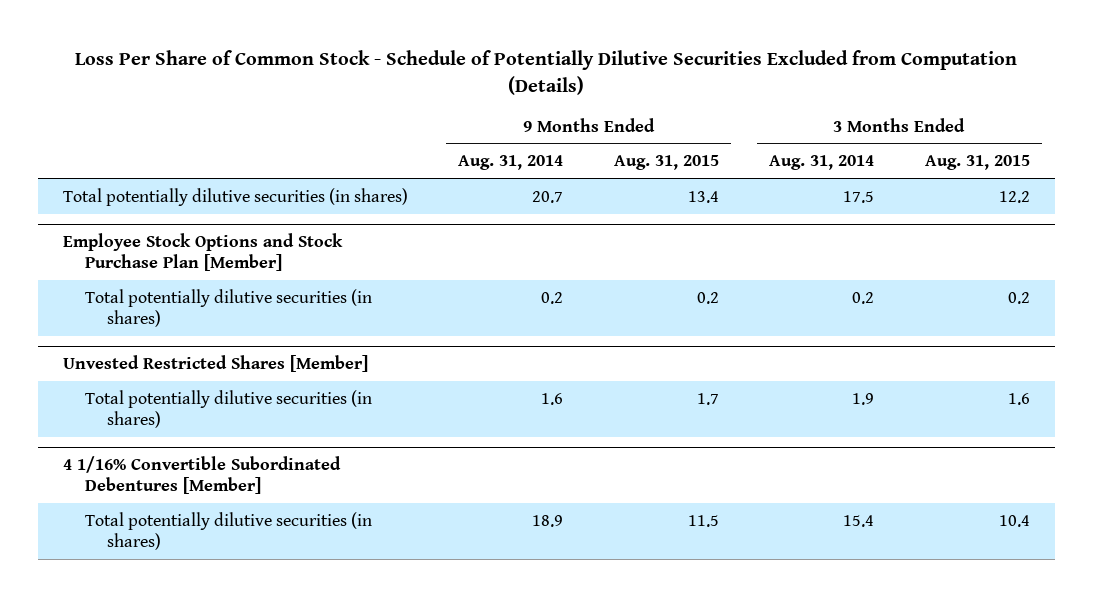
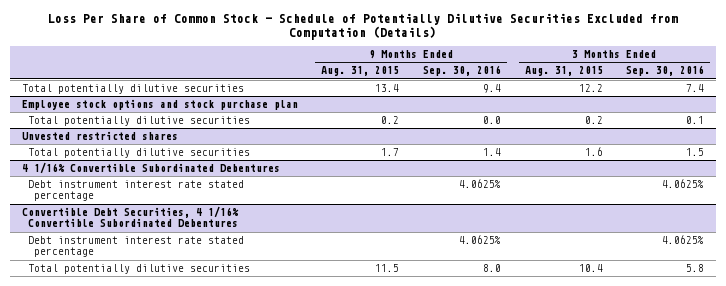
[458,155,564,171] Aug. 31, 2014 -> none
[769,155,875,171] Aug. 31, 2014 -> none
none -> [422,65,501,77] Sep. 30, 2016
none -> [626,65,705,77] Sep. 30, 2016
[62,187,408,206] Total potentially dilutive securities (in shares) -> [21,84,244,95] Total potentially dilutive securities
[62,233,343,272] Employee Stock Options and Stock Purchase Plan [Member] -> [21,99,298,111] Employee stock options and stock purchase plan
[85,288,373,327] Total potentially dilutive securities (in shares) -> [27,116,250,127] Total potentially dilutive securities
[62,355,368,373] Unvested Restricted Shares [Member] -> [21,131,178,141] Unvested restricted shares
[85,389,373,428] Total potentially dilutive securities (in shares) -> [27,148,250,159] Total potentially dilutive securities
[62,456,341,495] 4 1/16% Convertible Subordinated Debentures [Member] -> [21,162,280,175] 4 1/16% Convertible Subordinated Debentures
none -> [27,180,244,202] Debt instrument interest rate stated percentage
none -> [21,206,239,228] Convertible Debt Securities, 4 1/16% Convertible Subordinated Debentures
none -> [27,236,244,258] Debt instrument interest rate stated percentage
[85,511,373,550] Total potentially dilutive securities (in shares) -> [27,264,250,275] Total potentially dilutive securities

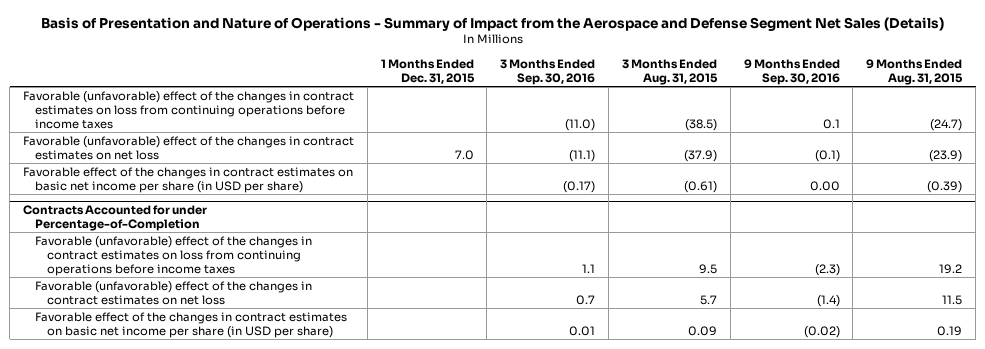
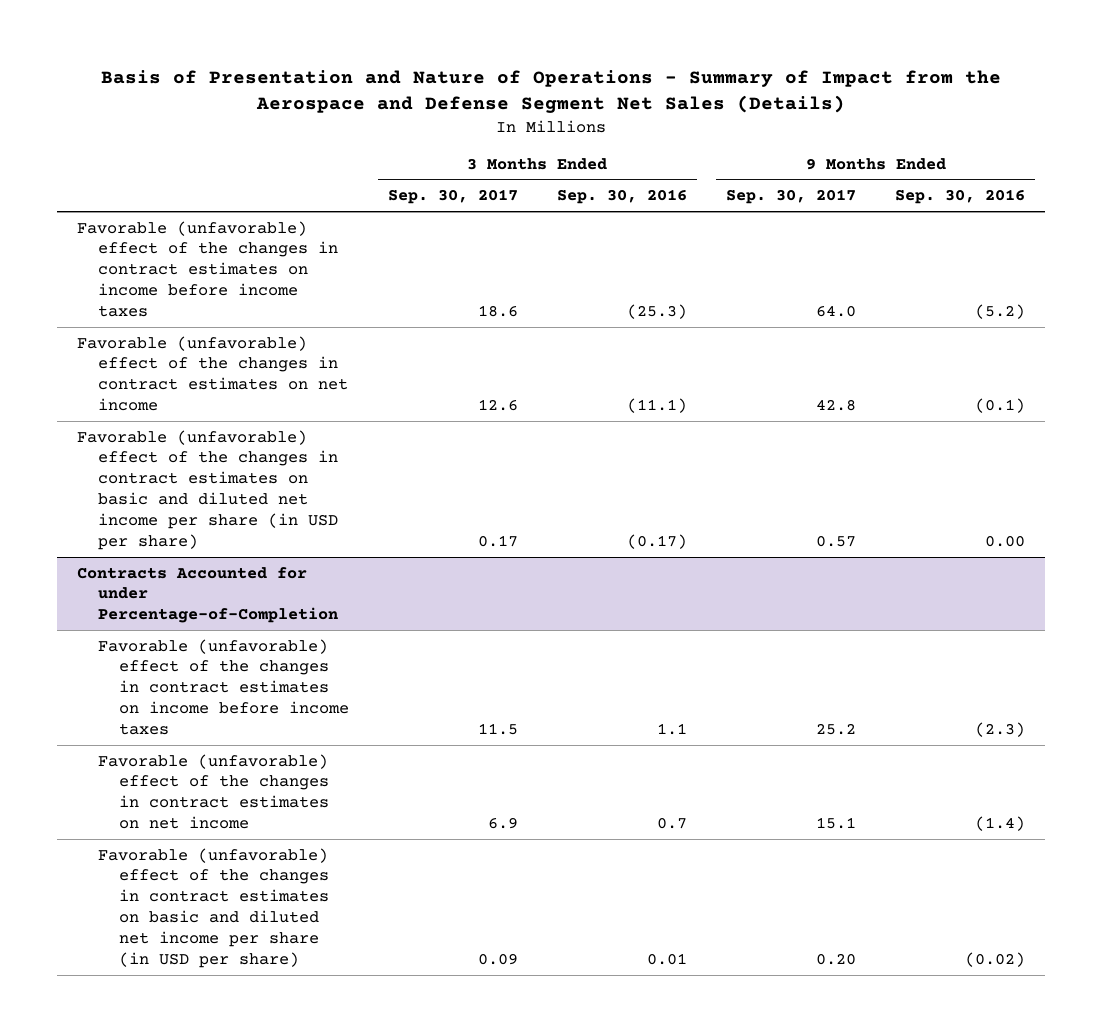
[380,58,475,84] 1 Months Ended Dec. 31, 2015 -> none
[621,58,718,85] 3 Months Ended Aug. 31, 2015 -> none
[866,58,964,85] 9 Months Ended Aug. 31, 2015 -> none
none -> [387,189,518,205] Sep. 30, 2017
none -> [726,189,857,205] Sep. 30, 2017
[22,90,354,129] Favorable (unfavorable) effect of the changes in contract estimates on loss from continuing operations before income taxes -> [76,220,338,317] Favorable (unfavorable) effect of the changes in contract estimates on income before income taxes
[565,118,596,131] (11.0) -> [626,303,687,319] (25.3)
[822,118,840,129] 0.1 -> [975,303,1026,319] (5.2)
[22,135,354,160] Favorable (unfavorable) effect of the changes in contract estimates on net loss -> [76,335,348,412] Favorable (unfavorable) effect of the changes in contract estimates on net income
[22,166,353,193] Favorable effect of the changes in contract estimates on basic net income per share (in USD per share) -> [76,429,338,550] Favorable (unfavorable) effect of the changes in contract estimates on basic and diluted net income per share (in USD per share)
[35,235,313,276] Favorable (unfavorable) effect of the changes in contract estimates on loss from continuing operations before income taxes -> [97,638,349,735] Favorable (unfavorable) effect of the changes in contract estimates on income before income taxes
[35,280,313,305] Favorable (unfavorable) effect of the changes in contract estimates on net loss -> [97,753,329,830] Favorable (unfavorable) effect of the changes in contract estimates on net income
[35,311,348,338] Favorable effect of the changes in contract estimates on basic net income per share (in USD per share) -> [97,847,329,968] Favorable (unfavorable) effect of the changes in contract estimates on basic and diluted net income per share (in USD per share)

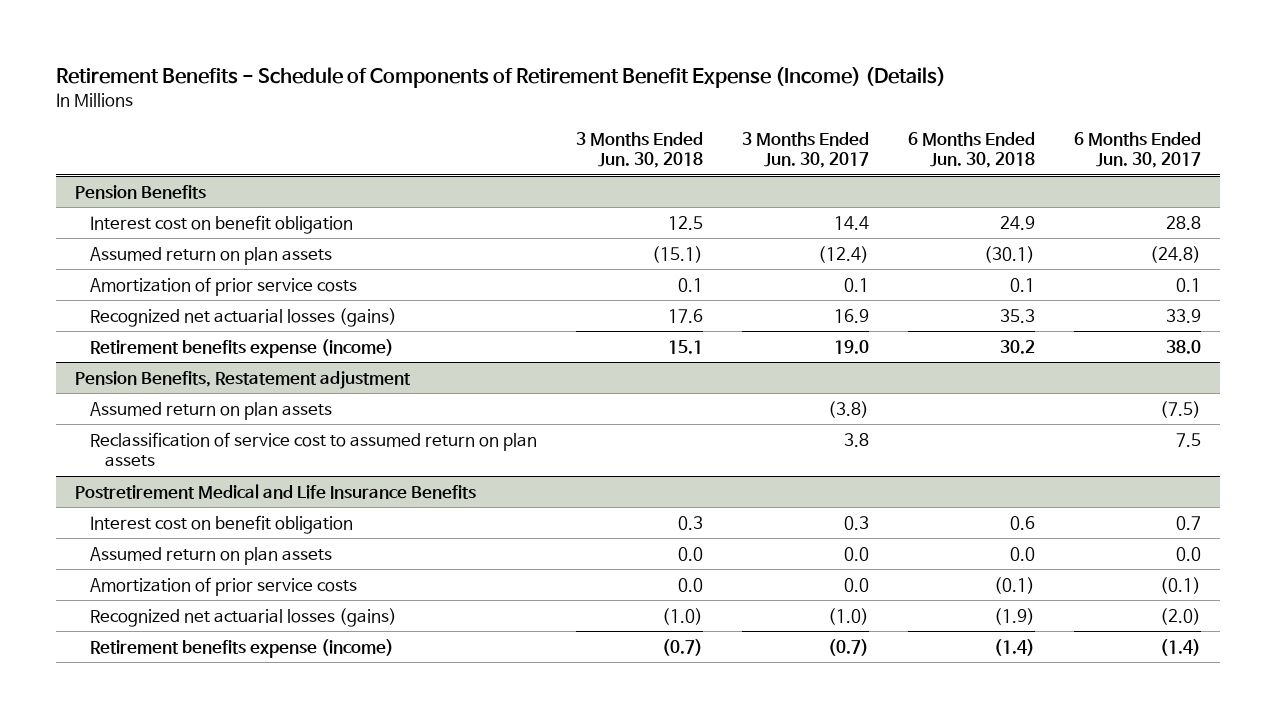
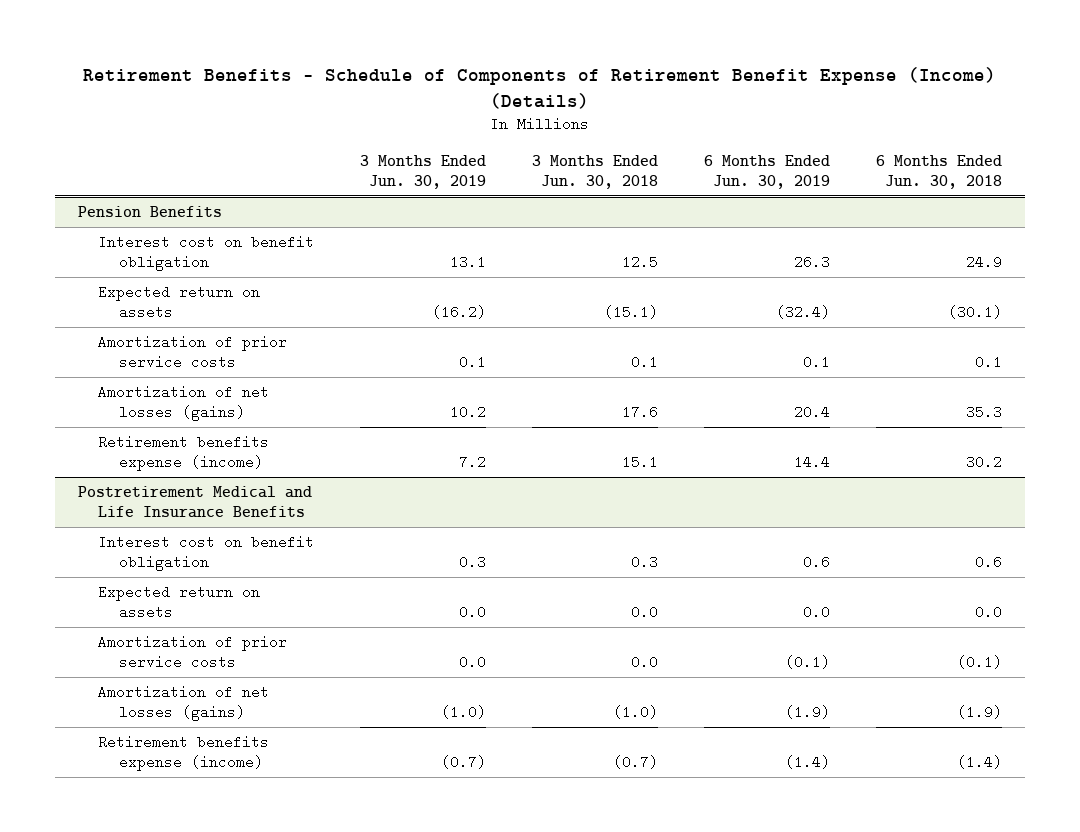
[741,131,869,169] 3 Months Ended Jun. 30, 2017 -> none
[1073,131,1201,169] 6 Months Ended Jun. 30, 2017 -> none
none -> [360,155,487,190] 3 Months Ended Jun. 30, 2019
none -> [704,155,831,190] 6 Months Ended Jun. 30, 2019
[90,246,333,265] Assumed return on plan assets -> [98,285,261,319] Expected return on assets
[90,307,398,327] Recognized net actuarial losses (gains) -> [98,385,270,421] Amortization of net losses (gains)
[75,370,412,389] Pension Benefits, Restatement adjustment -> none
[90,401,333,420] Assumed return on plan assets -> none
[90,431,538,468] Reclassification of service cost to assumed return on plan assets -> none
[90,546,333,565] Assumed return on plan assets -> [98,585,261,619] Expected return on assets
[90,607,398,627] Recognized net actuarial losses (gains) -> [98,685,270,721] Amortization of net losses (gains)

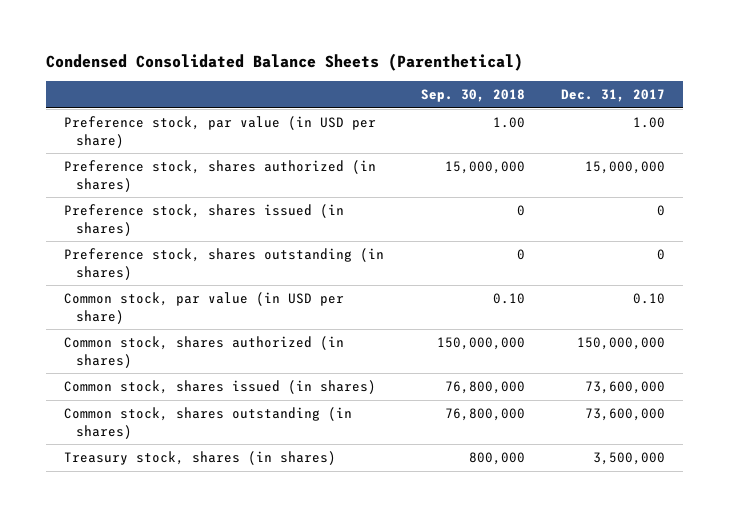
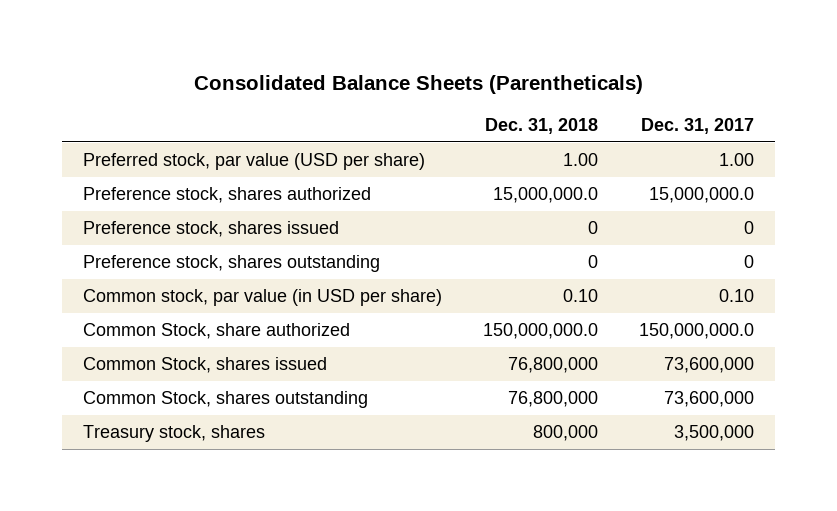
[46,53,524,72] Condensed Consolidated Balance Sheets (Parenthetical) -> [193,75,643,95] Consolidated Balance Sheets (Parentheticals)
[420,89,525,103] Sep. 30, 2018 -> none
none -> [485,118,599,135] Dec. 31, 2018
[64,116,377,148] Preference stock, par value (in USD per share) -> [82,152,425,170] Preferred stock, par value (USD per share)
[64,160,377,192] Preference stock, shares authorized (in shares) -> [82,186,371,203] Preference stock, shares authorized
[585,161,666,175] 15,000,000 -> [649,186,755,203] 15,000,000.0
[64,204,345,236] Preference stock, shares issued (in shares) -> [82,220,339,237] Preference stock, shares issued
[64,248,385,280] Preference stock, shares outstanding (in shares) -> [82,254,380,272] Preference stock, shares outstanding
[64,336,345,368] Common stock, shares authorized (in shares) -> [82,322,350,339] Common Stock, share authorized
[577,337,666,351] 150,000,000 -> [639,322,755,339] 150,000,000.0
[64,380,377,395] Common stock, shares issued (in shares) -> [82,356,327,373] Common Stock, shares issued
[64,407,353,439] Common stock, shares outstanding (in shares) -> [82,390,368,408] Common Stock, shares outstanding
[64,451,337,466] Treasury stock, shares (in shares) -> [82,424,265,442] Treasury stock, shares

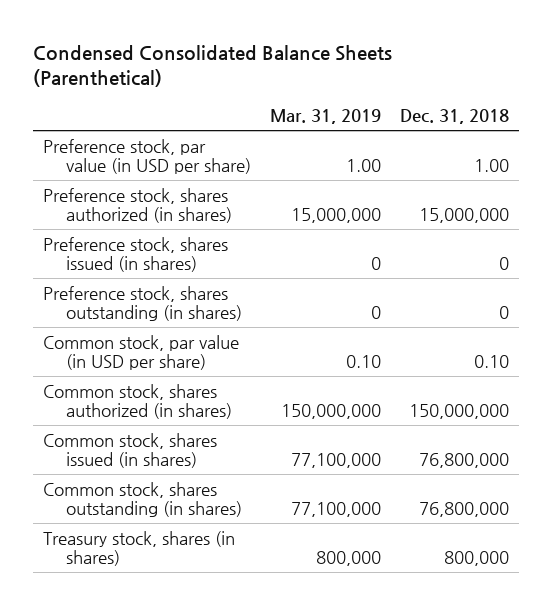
[193,75,643,95] Consolidated Balance Sheets (Parentheticals) -> [33,44,393,88] Condensed Consolidated Balance Sheets (Parenthetical)
[641,118,755,135] Dec. 31, 2017 -> none
none -> [270,108,382,124] Mar. 31, 2019
[82,152,425,170] Preferred stock, par value (USD per share) -> [42,138,252,174] Preference stock, par value (in USD per share)
[82,186,371,203] Preference stock, shares authorized -> [42,187,233,223] Preference stock, shares authorized (in shares)
[493,186,599,203] 15,000,000.0 -> [419,207,510,223] 15,000,000
[82,220,339,237] Preference stock, shares issued -> [42,236,228,272] Preference stock, shares issued (in shares)
[82,254,380,272] Preference stock, shares outstanding -> [42,285,243,321] Preference stock, shares outstanding (in shares)
[82,322,350,339] Common Stock, share authorized -> [42,383,233,419] Common stock, shares authorized (in shares)
[483,322,599,339] 150,000,000.0 -> [409,403,510,419] 150,000,000
[82,356,327,373] Common Stock, shares issued -> [42,432,217,468] Common stock, shares issued (in shares)
[82,390,368,408] Common Stock, shares outstanding -> [42,481,243,517] Common stock, shares outstanding (in shares)
[82,424,265,442] Treasury stock, shares -> [42,530,235,566] Treasury stock, shares (in shares)

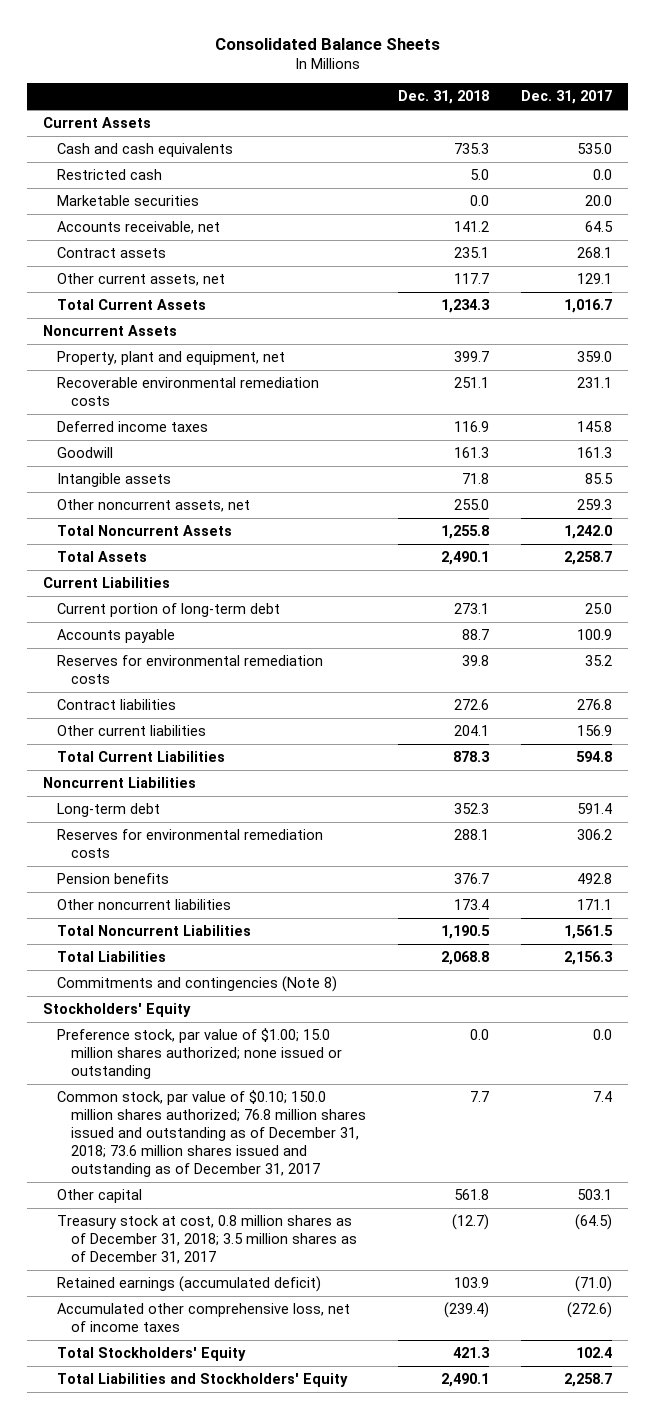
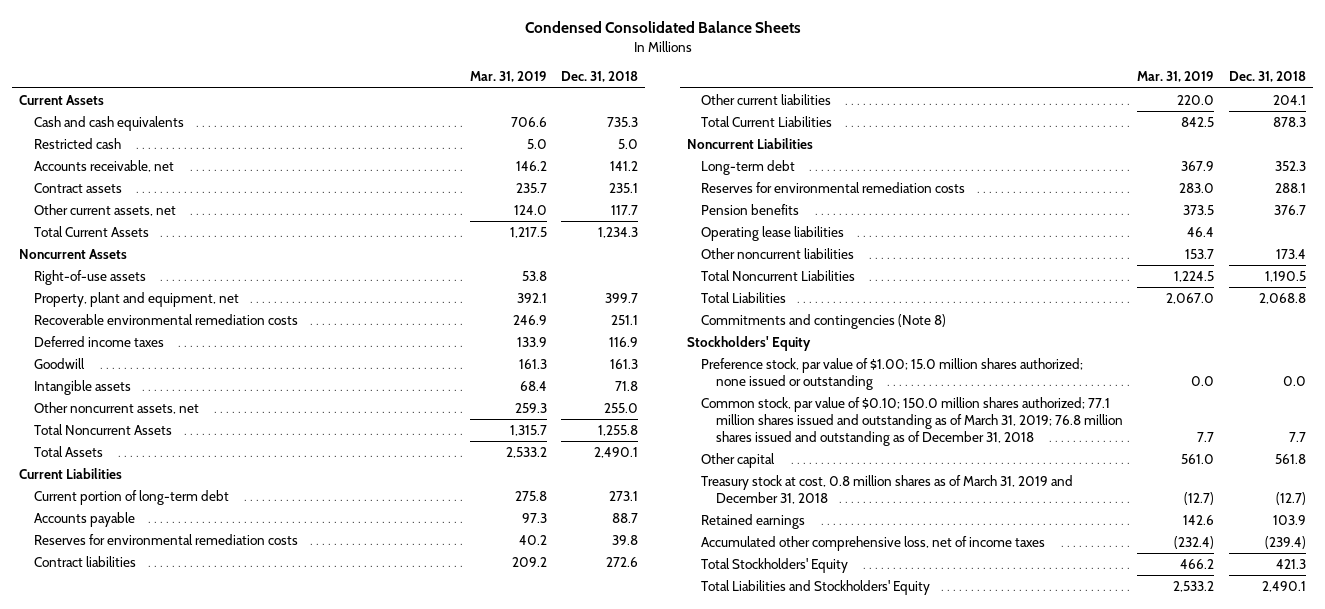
[214,37,440,50] Consolidated Balance Sheets -> [524,21,801,34] Condensed Consolidated Balance Sheets
[521,90,613,105] Dec. 31, 2017 -> none
none -> [470,71,548,83] Mar. 31, 2019
[57,195,200,207] Marketable securities -> none
none -> [34,269,147,285] Right-of-use assets
none -> [701,225,845,241] Operating lease liabilities
[57,1090,366,1178] Common stock, par value of $0.10; 150.0 million shares authorized; 76.8 million shares issued and outstanding as of December 31, 2018; 73.6 million shares issued and outstanding as of December 31, 2017 -> [701,396,1124,446] Common stock, par value of $0.10; 150.0 million shares authorized; 77.1 million shares issued and outstanding as of March 31, 2019; 76.8 million shares issued and outstanding as of December 31, 2018
[57,1215,357,1265] Treasury stock at cost, 0.8 million shares as of December 31, 2018; 3.5 million shares as of December 31, 2017 -> [701,474,1074,504] Treasury stock at cost, 0.8 million shares as of March 31, 2019 and December 31, 2018
[57,1276,322,1293] Retained earnings (accumulated deficit) -> [701,513,806,529] Retained earnings

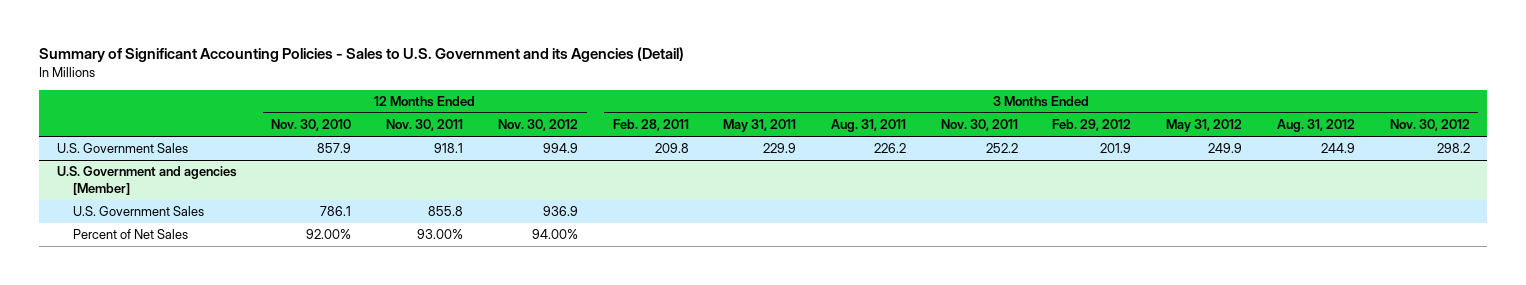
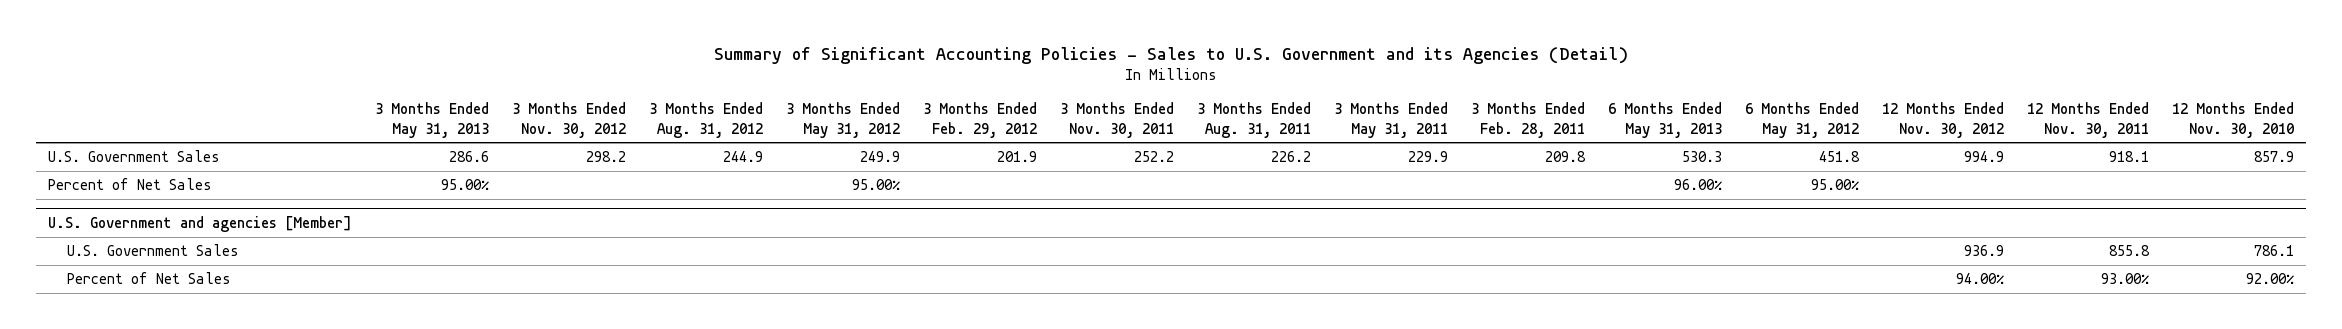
none -> [374,102,489,138] 3 Months Ended May 31, 2013
none -> [1607,102,1722,138] 6 Months Ended May 31, 2013
none -> [1745,102,1860,138] 6 Months Ended May 31, 2012
none -> [47,178,212,191] Percent of Net Sales

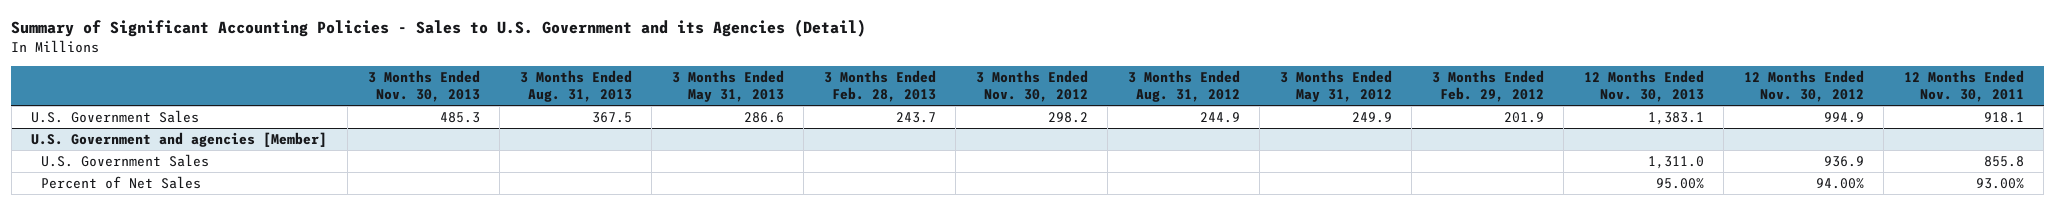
[1059,102,1174,138] 3 Months Ended Nov. 30, 2011 -> none
[1196,102,1311,138] 3 Months Ended Aug. 31, 2011 -> none
[1333,102,1448,138] 3 Months Ended May 31, 2011 -> none
[1470,102,1585,138] 3 Months Ended Feb. 28, 2011 -> none
[1607,102,1722,138] 6 Months Ended May 31, 2013 -> none
[1745,102,1860,138] 6 Months Ended May 31, 2012 -> none
[2172,102,2295,138] 12 Months Ended Nov. 30, 2010 -> none
none -> [367,69,480,103] 3 Months Ended Nov. 30, 2013
none -> [519,69,632,103] 3 Months Ended Aug. 31, 2013
none -> [823,69,936,103] 3 Months Ended Feb. 28, 2013
none -> [1583,69,1704,103] 12 Months Ended Nov. 30, 2013
[47,178,212,191] Percent of Net Sales -> none

